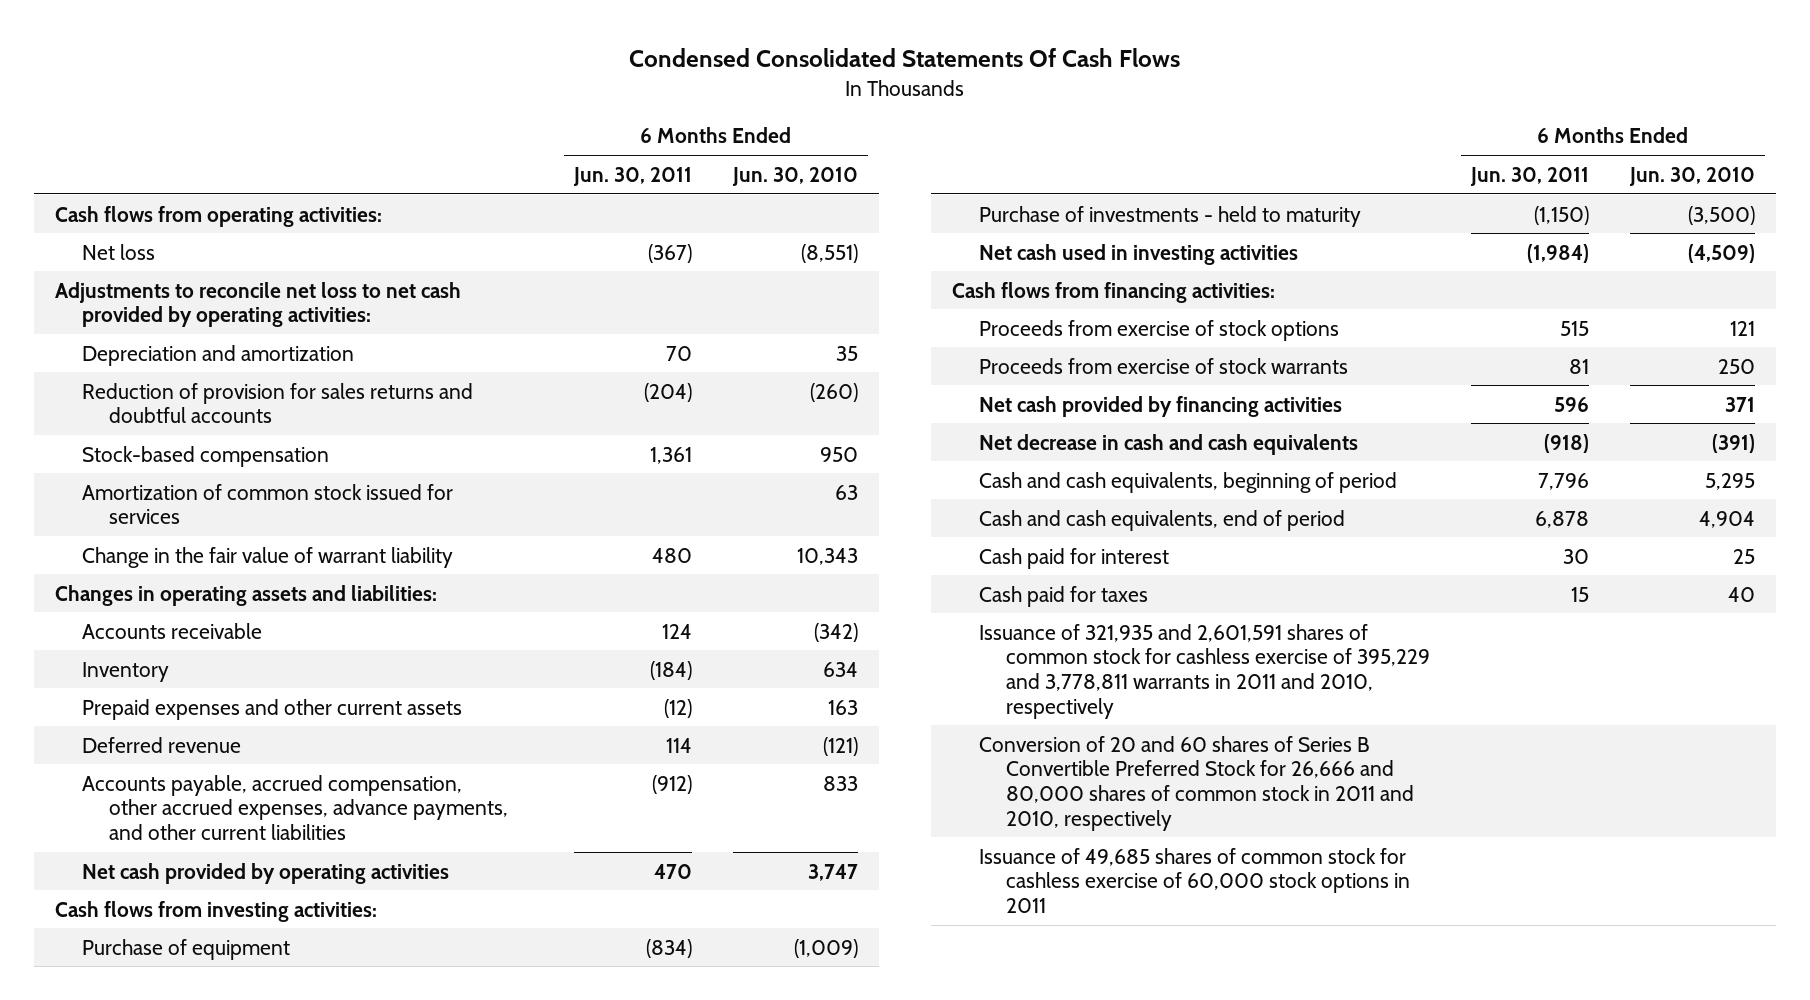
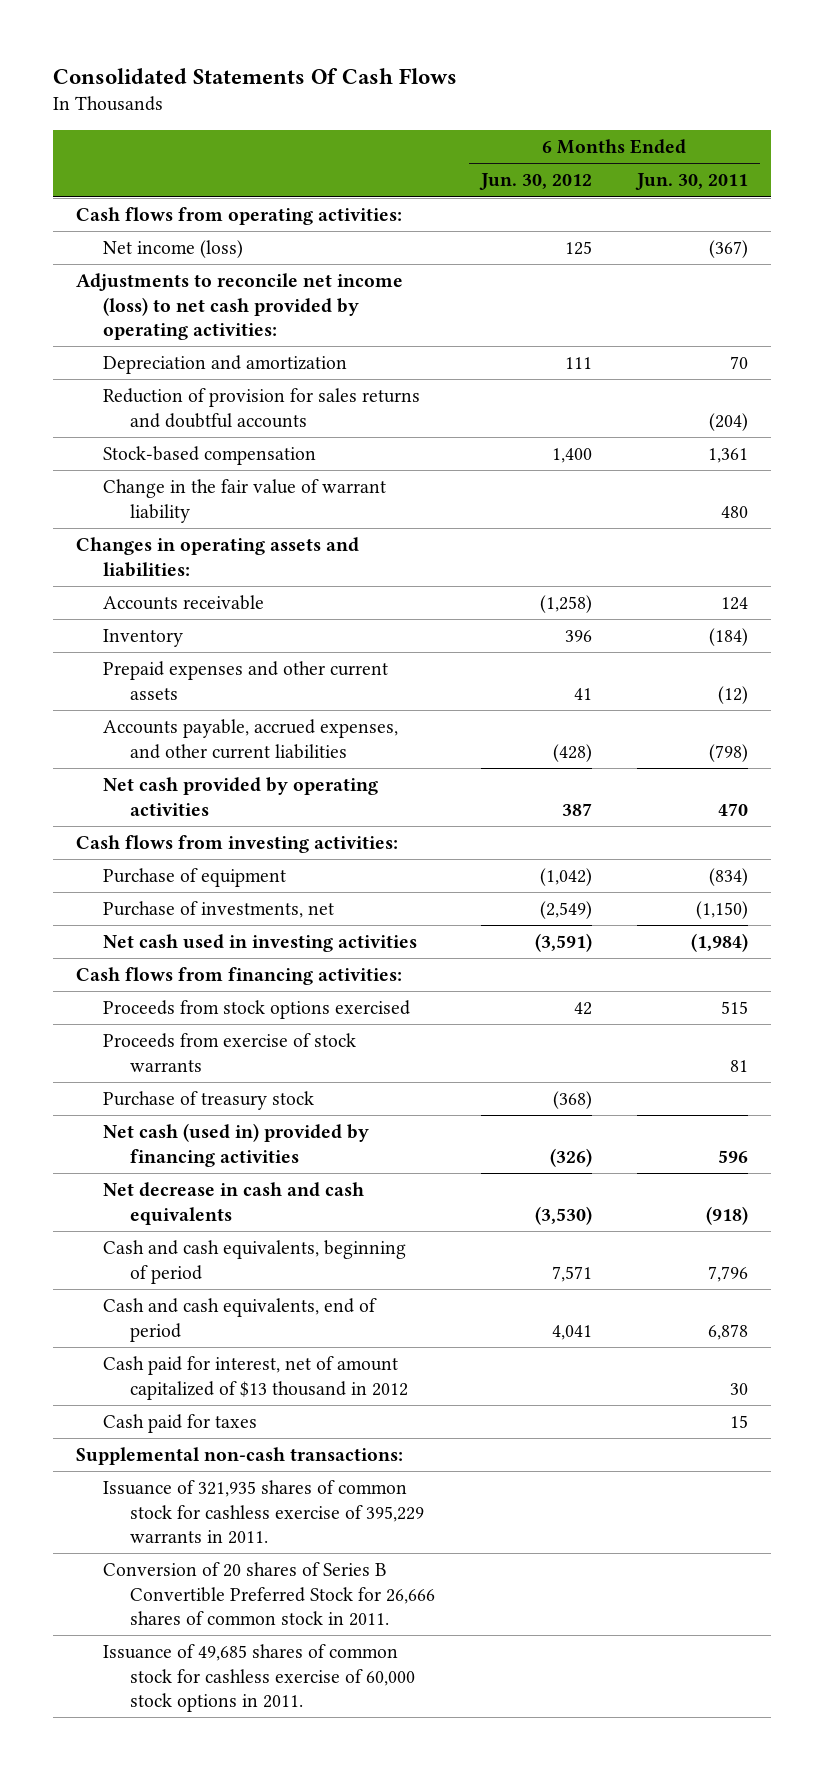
[629,48,1181,68] Condensed Consolidated Statements Of Cash Flows -> [53,67,458,84] Consolidated Statements Of Cash Flows
[732,166,859,186] Jun. 30, 2010 -> none
none -> [478,173,592,191] Jun. 30, 2012
[82,243,156,260] Net loss -> [102,240,243,259] Net income (loss)
[54,281,461,328] Adjustments to reconcile net loss to net cash provided by operating activities: -> [75,273,403,341] Adjustments to reconcile net income (loss) to net cash provided by operating activities:
[82,483,454,525] Amortization of common stock issued for services -> none
[82,736,242,753] Deferred revenue -> none
[82,774,509,840] Accounts payable, accrued compensation, other accrued expenses, advance payments, and other current liabilities -> [102,719,398,759] Accounts payable, accrued expenses, and other current liabilities
[652,774,693,794] (912) -> [709,743,749,762] (798)
[979,205,1362,227] Purchase of investments - held to maturity -> [102,901,334,919] Purchase of investments, net
[979,319,1340,341] Proceeds from exercise of stock options -> [102,1000,410,1020] Proceeds from stock options exercised
none -> [102,1091,314,1111] Purchase of treasury stock
[979,395,1343,417] Net cash provided by financing activities -> [102,1123,369,1167] Net cash (used in) provided by financing activities
[979,547,1170,569] Cash paid for interest -> [102,1356,408,1400] Cash paid for interest, net of amount capitalized of $13 thousand in 2012
none -> [75,1447,403,1466] Supplemental non-cash transactions:
[979,623,1431,719] Issuance of 321,935 and 2,601,591 shares of common stock for cashless exercise of 395,229 and 3,778,811 warrants in 2011 and 2010, respectively -> [102,1480,424,1545] Issuance of 321,935 shares of common stock for cashless exercise of 395,229 warrants in 2011.
[979,735,1415,831] Conversion of 20 and 60 shares of Series B Convertible Preferred Stock for 26,666 and 80,000 shares of common stock in 2011 and 2010, respectively -> [102,1562,435,1627] Conversion of 20 shares of Series B Convertible Preferred Stock for 26,666 shares of common stock in 2011.
[979,847,1411,913] Issuance of 49,685 shares of common stock for cashless exercise of 60,000 stock options in 2011 -> [102,1644,415,1713] Issuance of 49,685 shares of common stock for cashless exercise of 60,000 stock options in 2011.

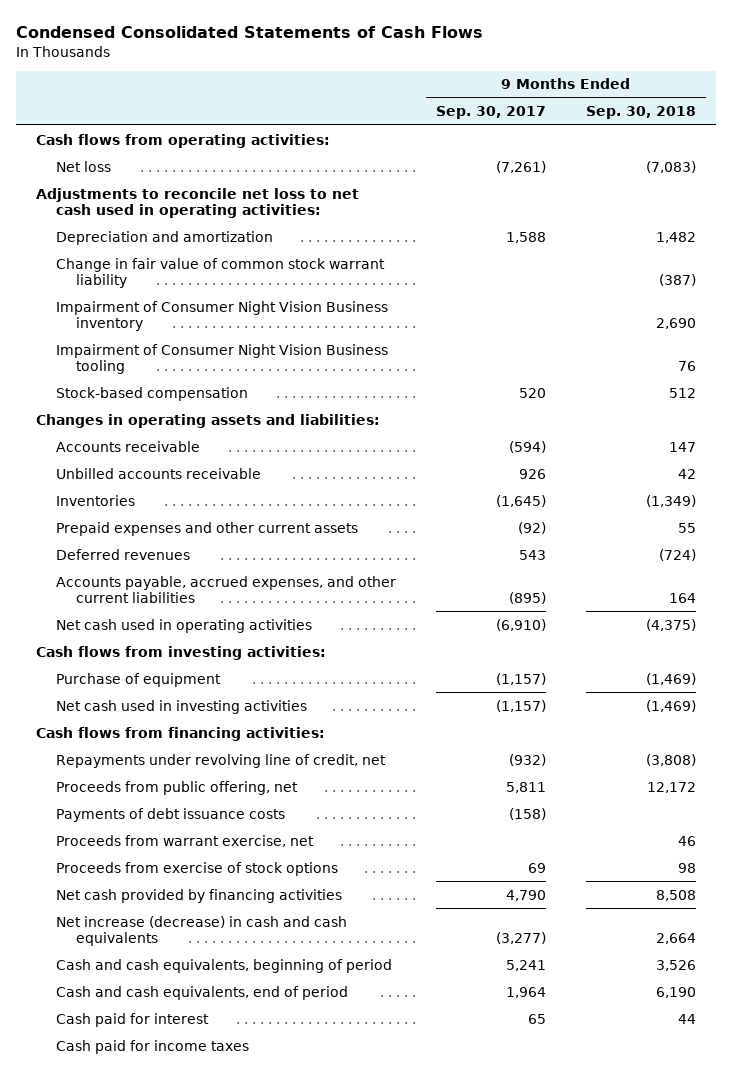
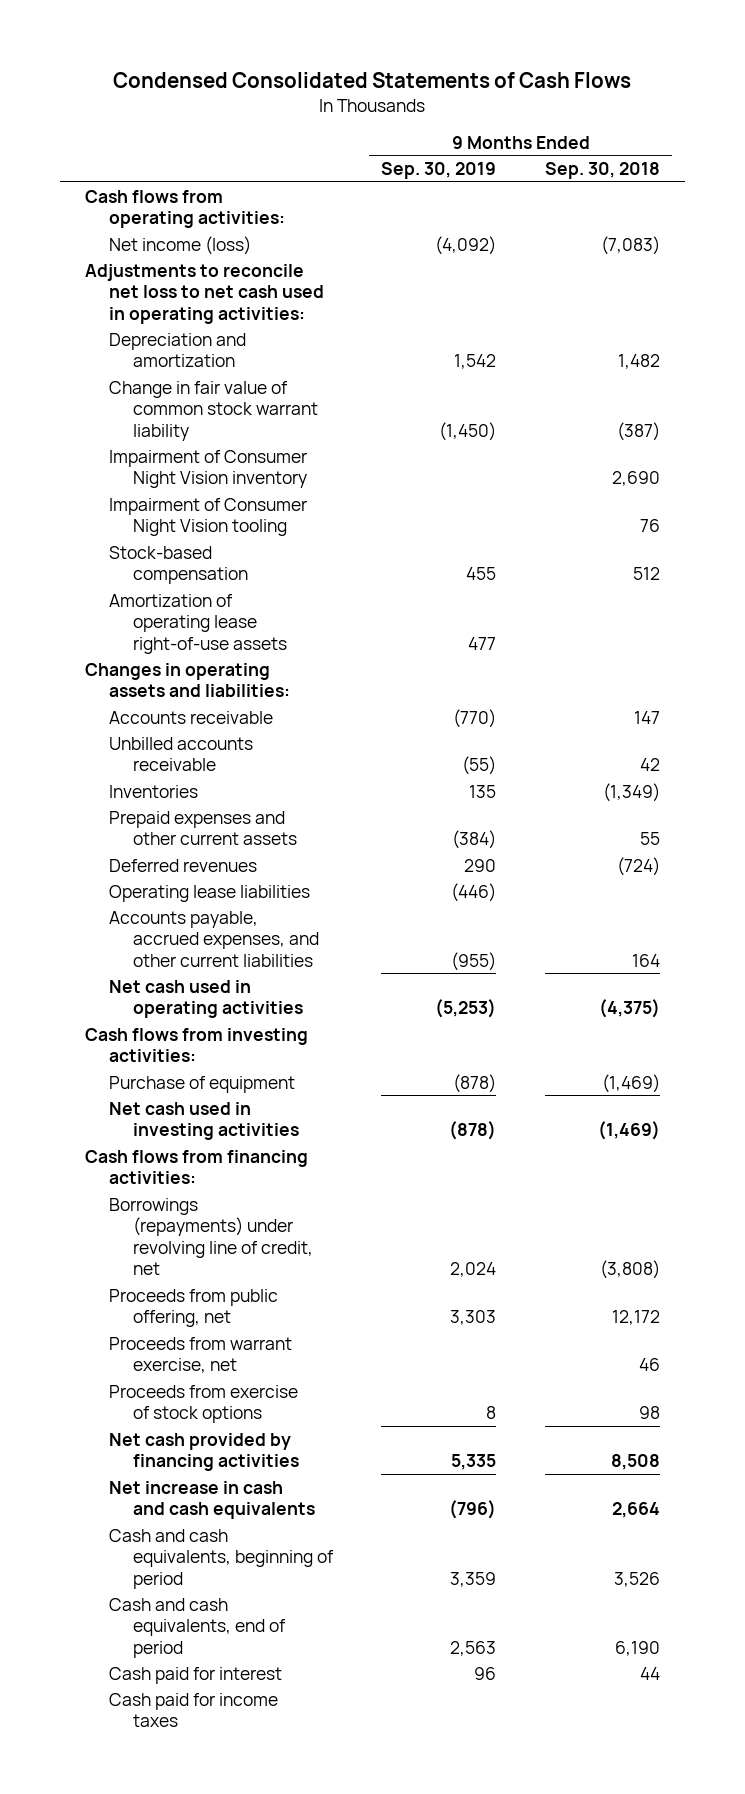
[435,106,546,120] Sep. 30, 2017 -> none
none -> [381,162,497,180] Sep. 30, 2019
[56,160,112,172] Net loss -> [108,235,251,255] Net income (loss)
[56,300,389,331] Impairment of Consumer Night Vision Business inventory -> [108,449,307,489] Impairment of Consumer Night Vision inventory
[56,343,389,374] Impairment of Consumer Night Vision Business tooling -> [108,497,307,537] Impairment of Consumer Night Vision tooling
none -> [108,593,287,654] Amortization of operating lease right-of-use assets
none -> [108,884,310,902] Operating lease liabilities
[56,753,387,768] Repayments under revolving line of credit, net -> [108,1197,313,1276] Borrowings (repayments) under revolving line of credit, net
[56,807,286,822] Payments of debt issuance costs -> none
[56,915,348,946] Net increase (decrease) in cash and cash equivalents -> [108,1480,315,1520] Net increase in cash and cash equivalents

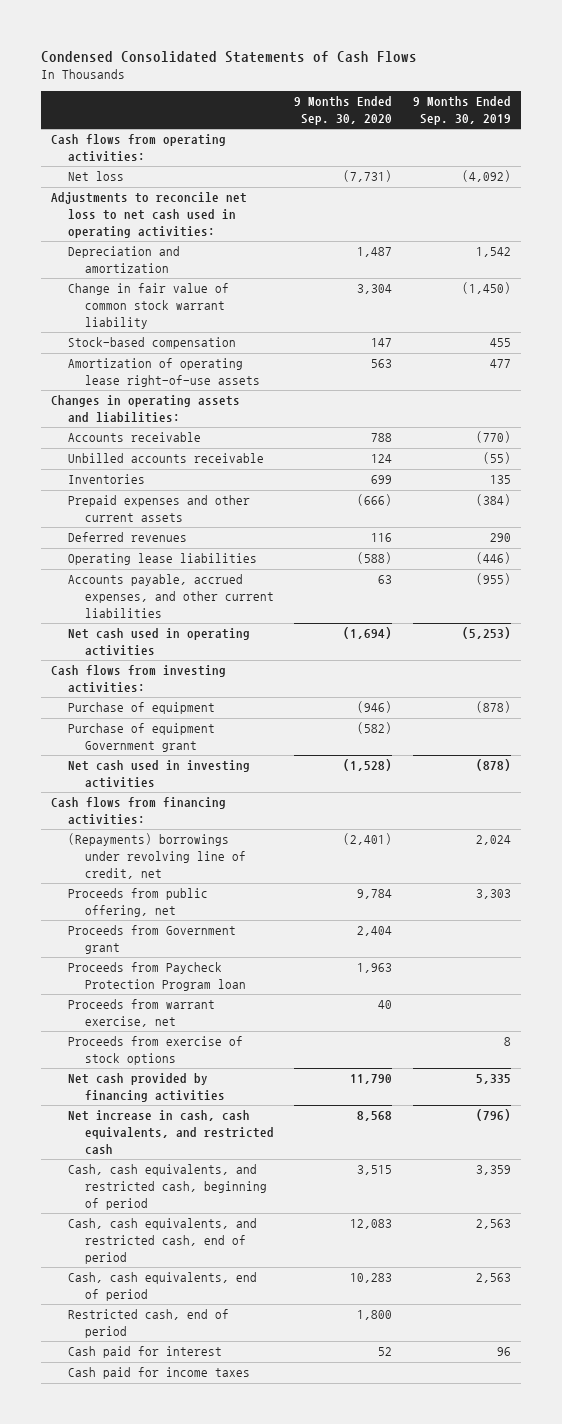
[545,162,661,180] Sep. 30, 2018 -> none
none -> [294,96,393,125] 9 Months Ended Sep. 30, 2020
[108,235,251,255] Net income (loss) -> [67,171,124,182] Net loss
[108,449,307,489] Impairment of Consumer Night Vision inventory -> none
[108,497,307,537] Impairment of Consumer Night Vision tooling -> none
none -> [67,723,215,753] Purchase of equipment Government grant
[108,1197,313,1276] Borrowings (repayments) under revolving line of credit, net -> [67,833,246,879] (Repayments) borrowings under revolving line of credit, net
none -> [67,925,236,955] Proceeds from Government grant
none -> [67,962,246,992] Proceeds from Paycheck Protection Program loan
[108,1480,315,1520] Net increase in cash and cash equivalents -> [67,1110,274,1154] Net increase in cash, cash equivalents, and restricted cash
[108,1528,334,1589] Cash and cash equivalents, beginning of period -> [67,1164,267,1210] Cash, cash equivalents, and restricted cash, beginning of period
[108,1597,286,1658] Cash and cash equivalents, end of period -> [67,1218,257,1264] Cash, cash equivalents, and restricted cash, end of period
none -> [67,1272,257,1302] Cash, cash equivalents, end of period
none -> [67,1309,229,1339] Restricted cash, end of period

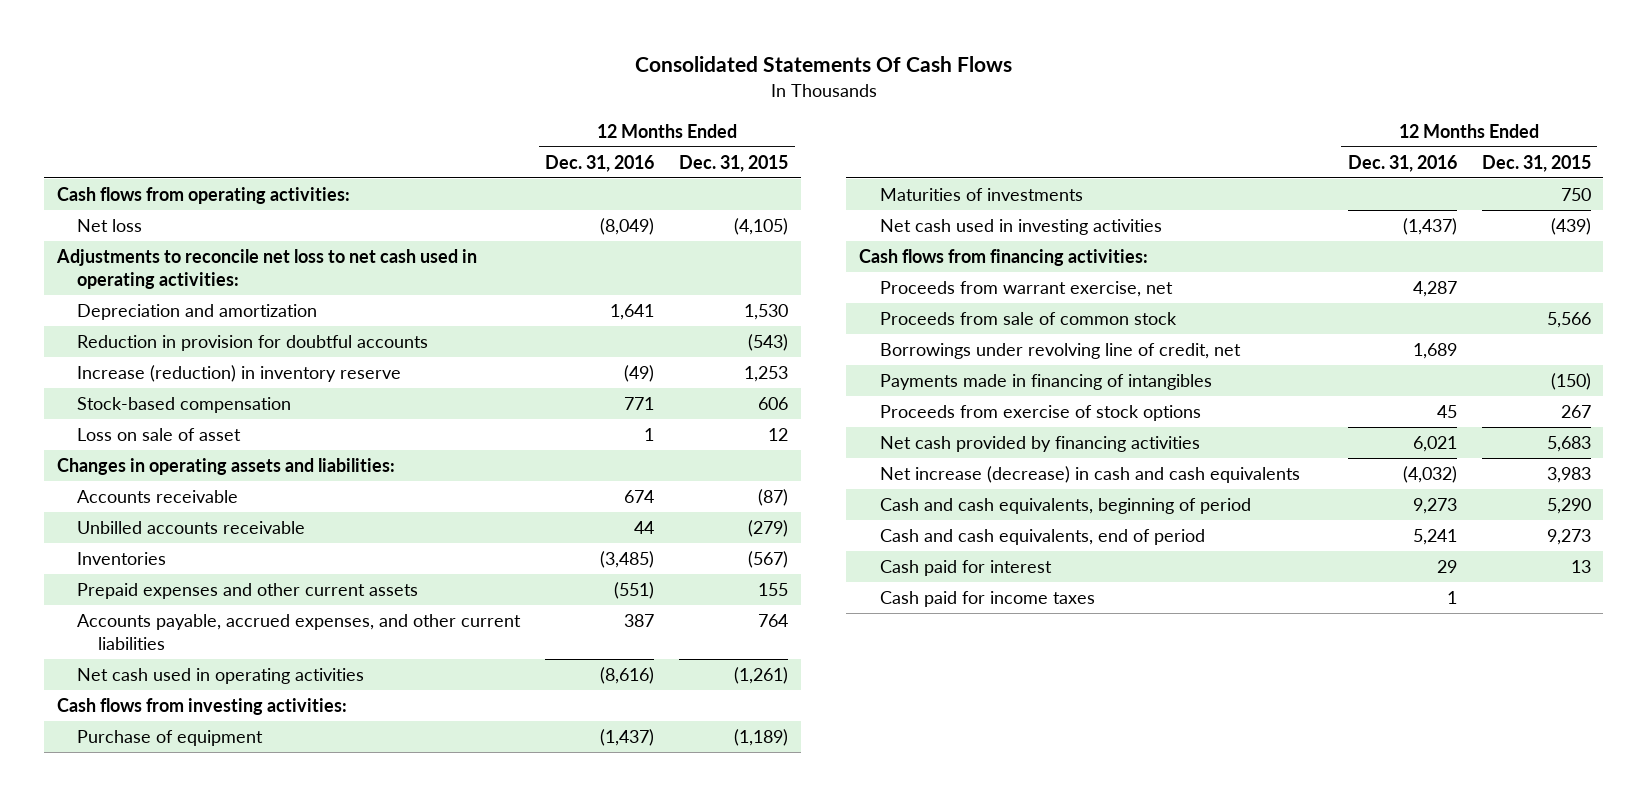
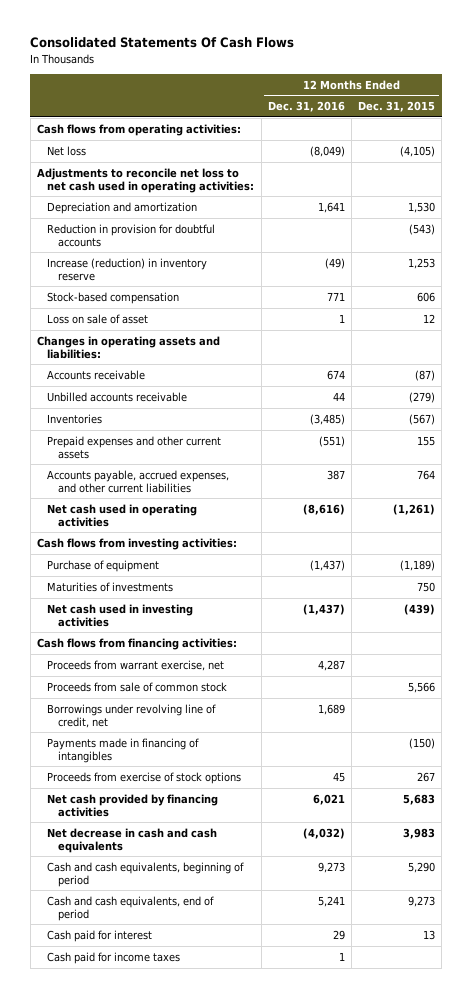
[879,466,1300,484] Net increase (decrease) in cash and cash equivalents -> [47,827,218,853] Net decrease in cash and cash equivalents

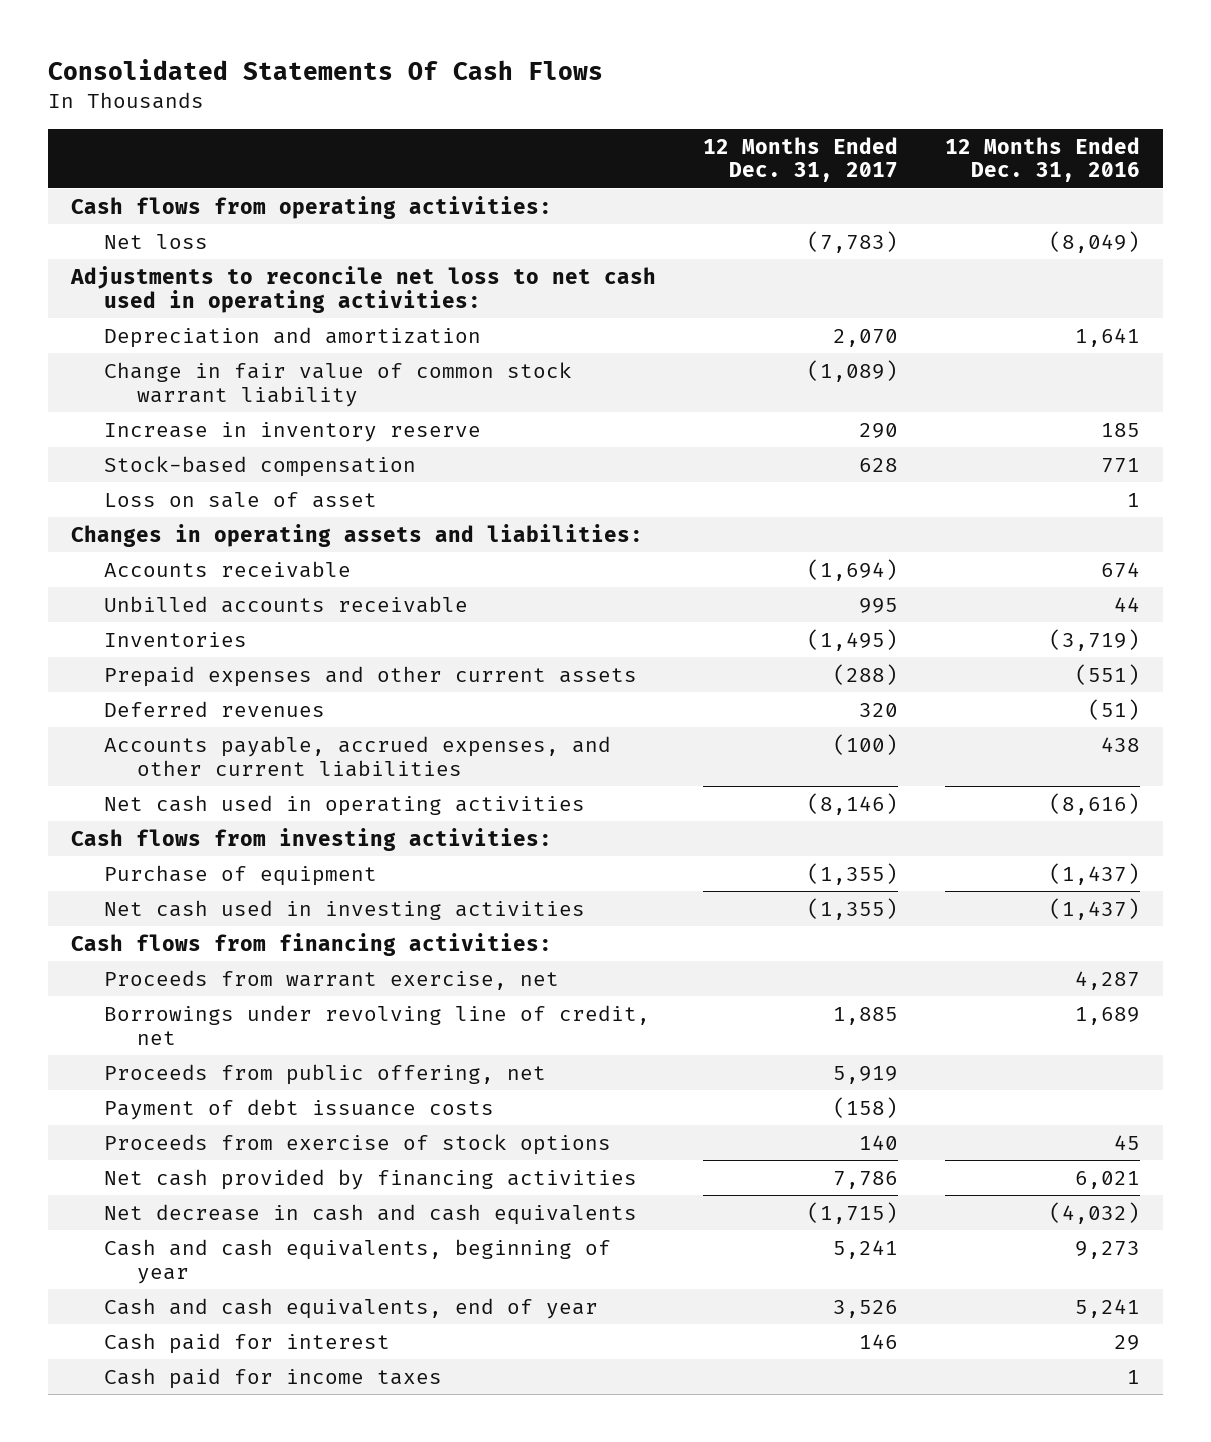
[358,101,436,113] Dec. 31, 2015 -> none
none -> [702,136,898,183] 12 Months Ended Dec. 31, 2017
[47,223,216,247] Reduction in provision for doubtful accounts -> none
none -> [104,361,573,407] Change in fair value of common stock warrant liability
[47,257,208,281] Increase (reduction) in inventory reserve -> [104,421,482,442] Increase in inventory reserve
[324,257,345,269] (49) -> [1100,422,1140,437] 185
[309,413,345,425] (3,485) -> [1048,628,1140,651] (3,719)
none -> [104,700,326,717] Deferred revenues
[326,469,345,480] 387 -> [1100,736,1140,752] 438
[47,581,174,592] Maturities of investments -> none
[47,681,228,692] Proceeds from sale of common stock -> none
[47,737,200,763] Payments made in financing of intangibles -> none
none -> [104,1063,547,1085] Proceeds from public offering, net
none -> [104,1098,495,1120] Payment of debt issuance costs
[47,861,245,887] Cash and cash equivalents, beginning of period -> [104,1238,612,1284] Cash and cash equivalents, beginning of year
[47,895,215,921] Cash and cash equivalents, end of period -> [104,1297,599,1319] Cash and cash equivalents, end of year

